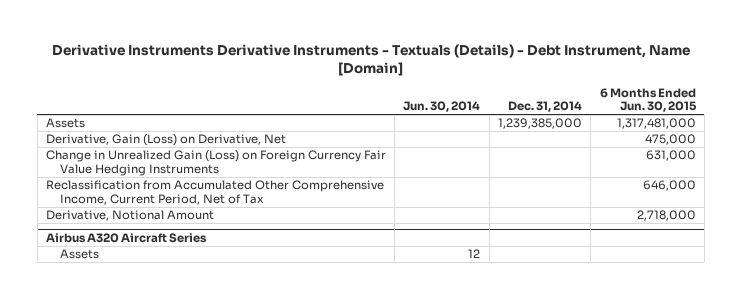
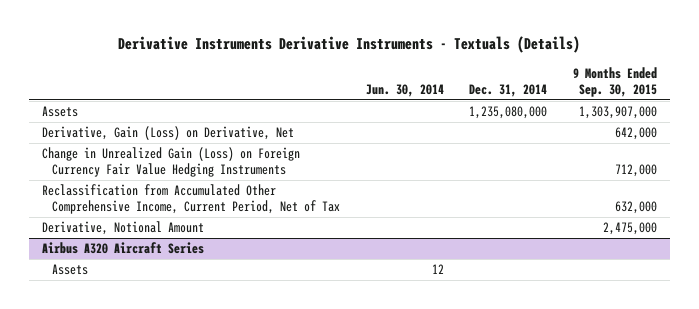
[51,44,690,77] Derivative Instruments Derivative Instruments - Textuals (Details) - Debt Instrument, Name [Domain] -> [118,36,581,54] Derivative Instruments Derivative Instruments - Textuals (Details)
[599,88,697,113] 6 Months Ended Jun. 30, 2015 -> none
none -> [572,66,657,97] 9 Months Ended Sep. 30, 2015
[498,118,583,130] 1,239,385,000 -> [469,106,548,120] 1,235,080,000

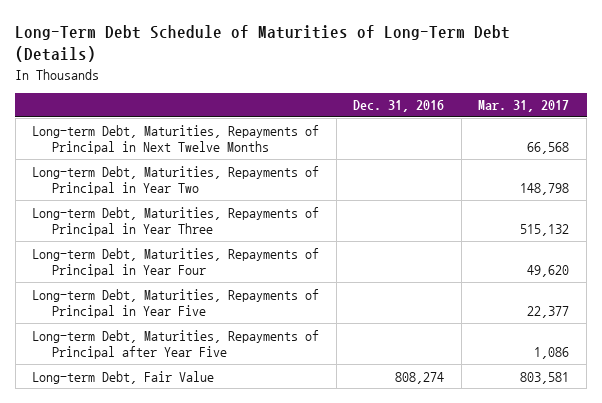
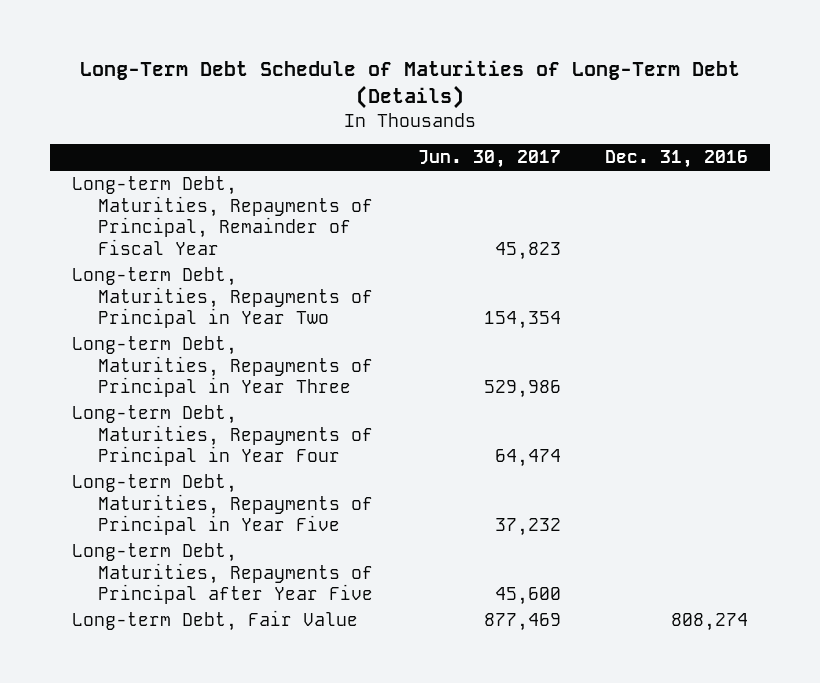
[478,100,570,113] Mar. 31, 2017 -> none
none -> [417,150,561,169] Jun. 30, 2017
[32,124,320,155] Long-term Debt, Maturities, Repayments of Principal in Next Twelve Months -> [71,176,374,255] Long-term Debt, Maturities, Repayments of Principal, Remainder of Fiscal Year

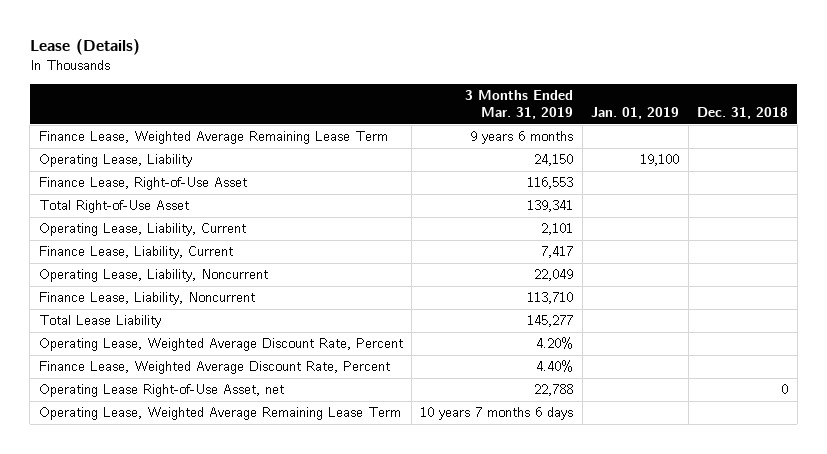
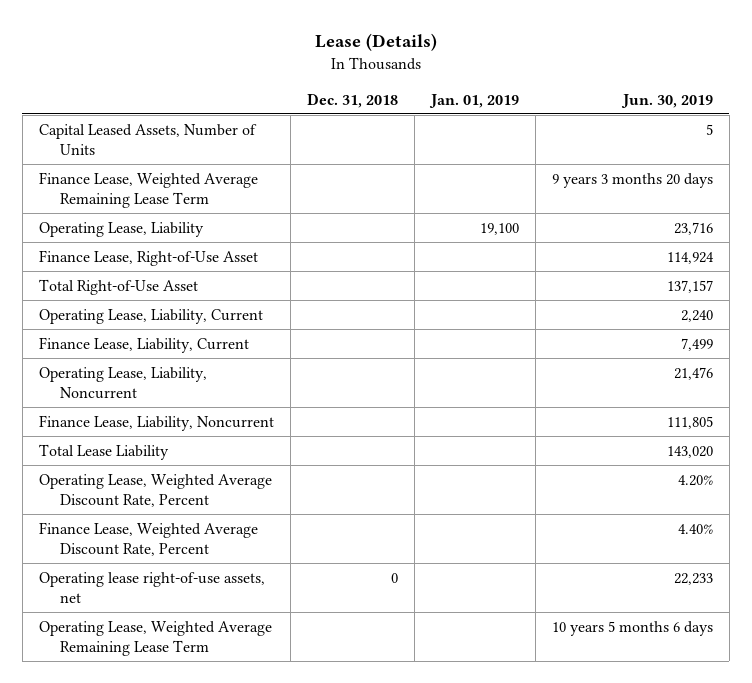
[465,90,574,119] 3 Months Ended Mar. 31, 2019 -> none
none -> [620,93,713,108] Jun. 30, 2019
none -> [38,123,257,156] Capital Leased Assets, Number of Units
[38,384,284,398] Operating Lease Right-of-Use Asset, net -> [38,571,265,604] Operating lease right-of-use assets, net

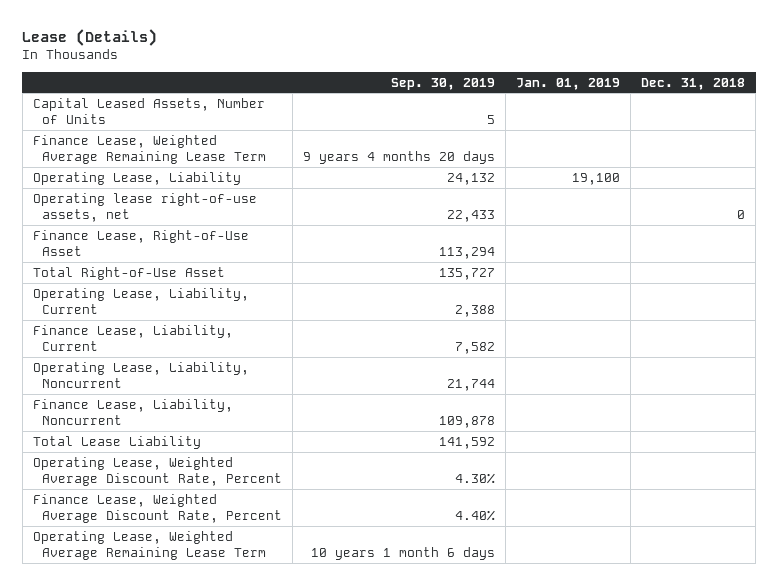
[620,93,713,108] Jun. 30, 2019 -> none
none -> [390,77,495,90] Sep. 30, 2019
[38,571,265,604] Operating lease right-of-use assets, net -> [32,192,257,223] Operating lease right-of-use assets, net

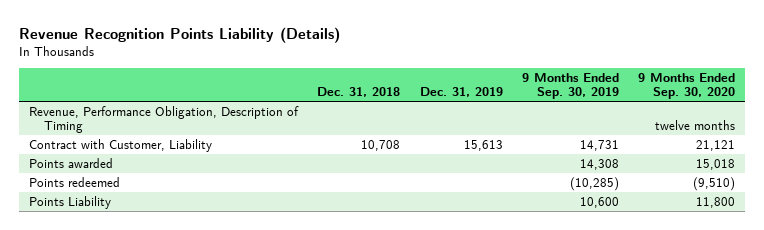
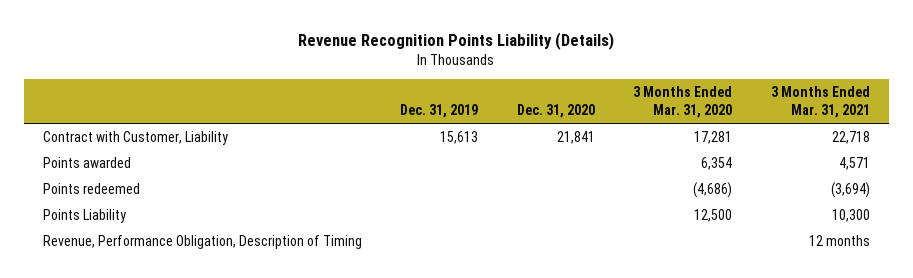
[317,87,401,98] Dec. 31, 2018 -> none
[522,72,620,100] 9 Months Ended Sep. 30, 2019 -> none
[638,72,736,100] 9 Months Ended Sep. 30, 2020 -> none
none -> [516,104,595,119] Dec. 31, 2020
none -> [633,86,733,119] 3 Months Ended Mar. 31, 2020
none -> [770,86,870,119] 3 Months Ended Mar. 31, 2021
[28,105,299,134] Revenue, Performance Obligation, Description of Timing -> [43,234,363,249] Revenue, Performance Obligation, Description of Timing

